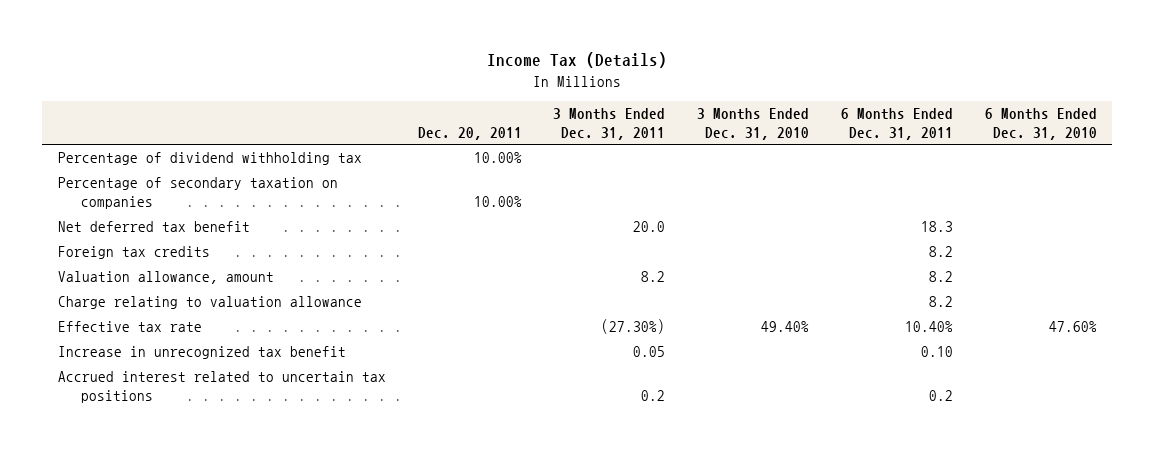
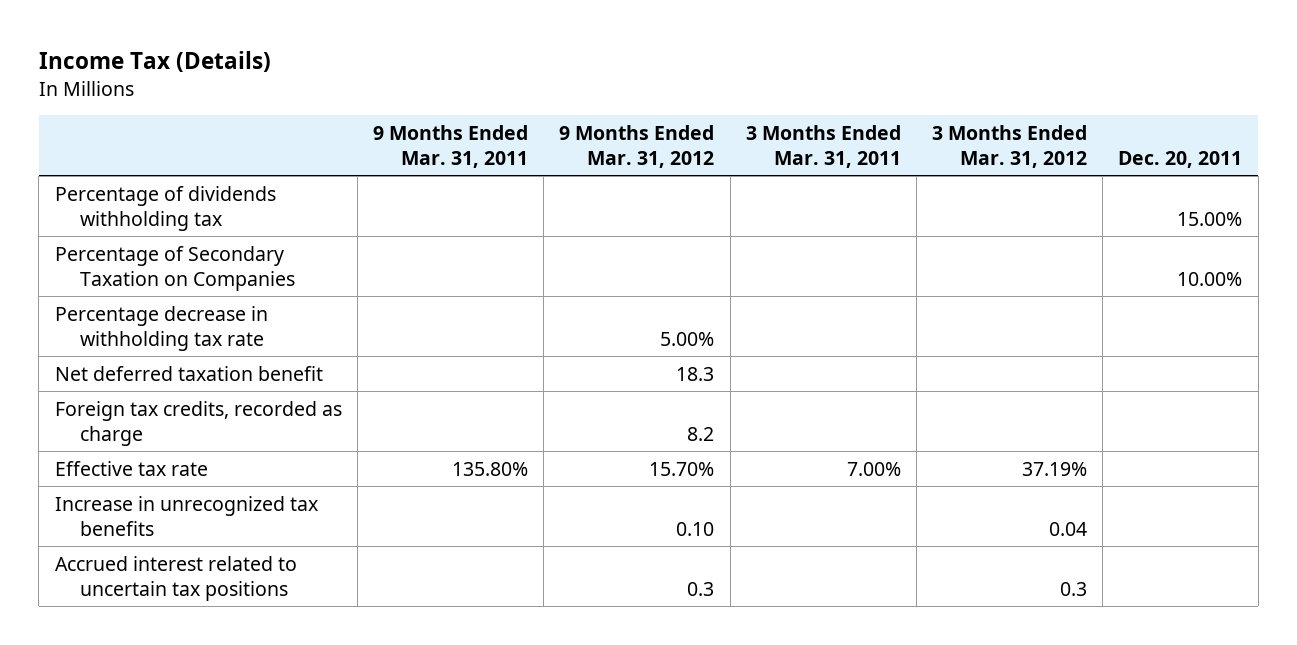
[553,107,666,140] 3 Months Ended Dec. 31, 2011 -> none
[697,107,810,140] 3 Months Ended Dec. 31, 2010 -> none
[840,107,953,140] 6 Months Ended Dec. 31, 2011 -> none
[984,107,1097,140] 6 Months Ended Dec. 31, 2010 -> none
none -> [373,124,529,168] 9 Months Ended Mar. 31, 2011
none -> [559,124,715,168] 9 Months Ended Mar. 31, 2012
none -> [745,124,901,168] 3 Months Ended Mar. 31, 2011
none -> [932,124,1088,168] 3 Months Ended Mar. 31, 2012
[57,271,274,285] Valuation allowance, amount -> none
[57,296,362,310] Charge relating to valuation allowance -> none
[57,152,362,166] Percentage of dividend withholding tax -> [54,185,276,231] Percentage of dividends withholding tax
[473,152,522,164] 10.00% -> [1177,211,1243,226] 15.00%
[57,177,338,209] Percentage of secondary taxation on companies -> [54,245,295,291] Percentage of Secondary Taxation on Companies
none -> [54,305,268,351] Percentage decrease in withholding tax rate
[57,221,250,233] Net deferred tax benefit -> [54,365,323,381] Net deferred taxation benefit
[57,246,210,260] Foreign tax credits -> [54,400,342,446] Foreign tax credits, recorded as charge
[57,346,346,360] Increase in unrecognized tax benefit -> [54,495,318,536] Increase in unrecognized tax benefits

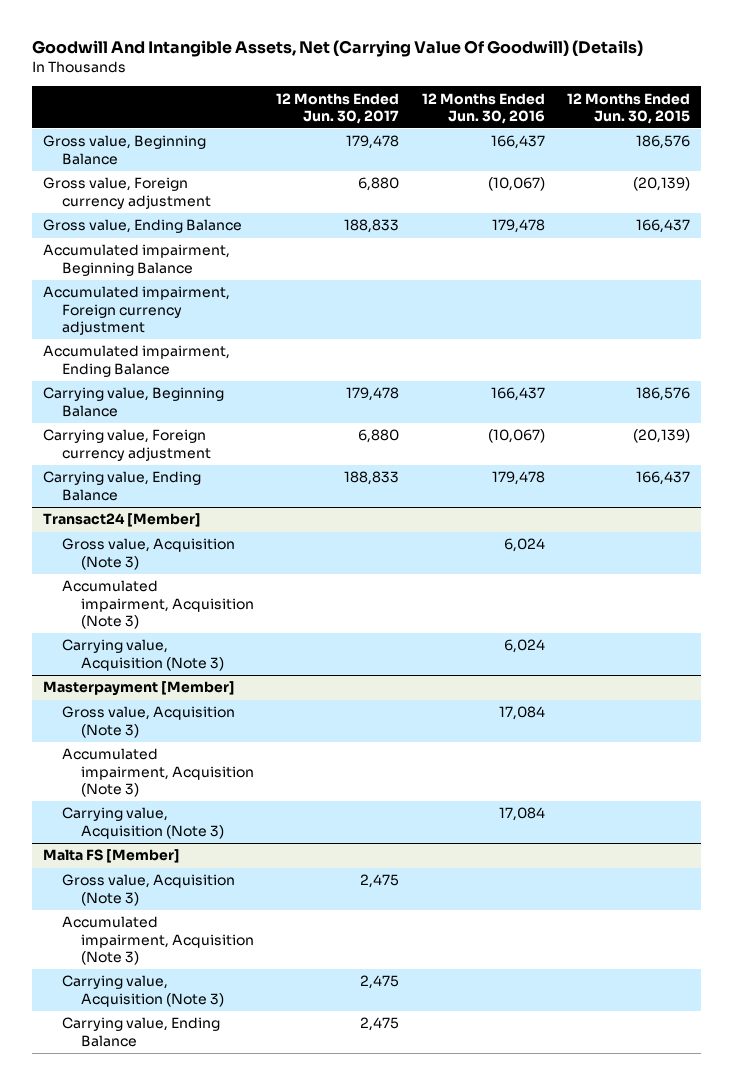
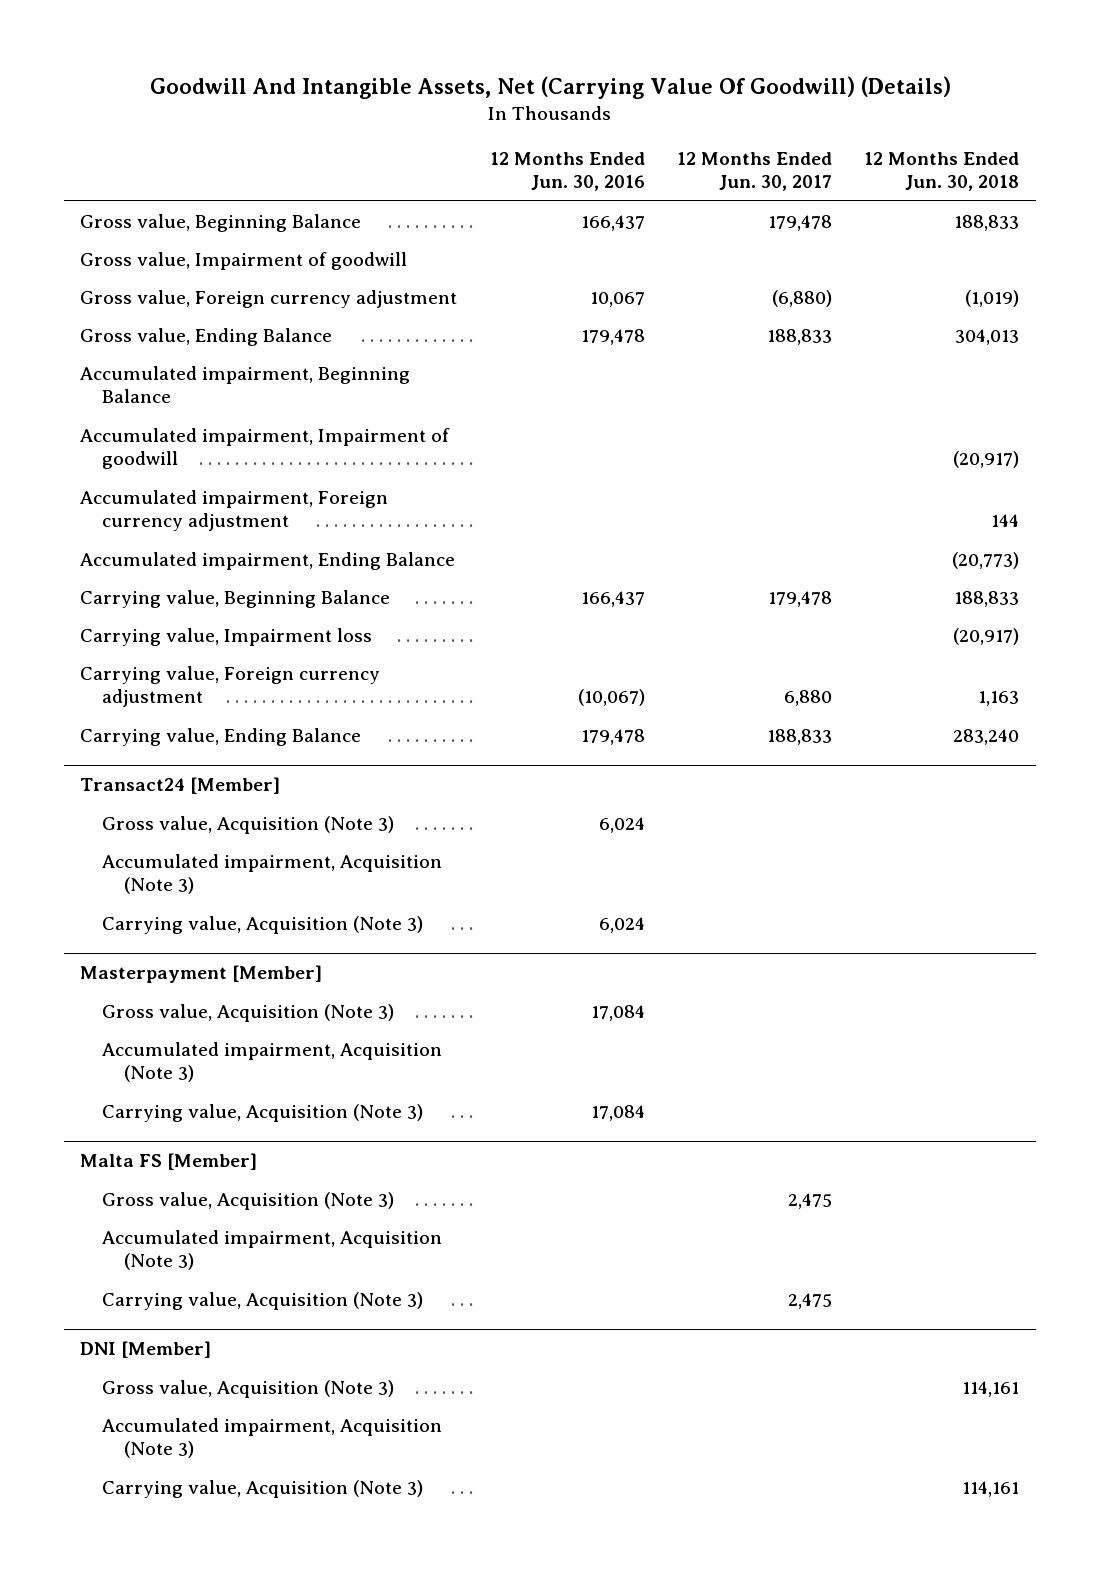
[567,92,691,124] 12 Months Ended Jun. 30, 2015 -> none
none -> [864,151,1020,192] 12 Months Ended Jun. 30, 2018
none -> [80,251,408,270] Gross value, Impairment of goodwill
[358,177,400,192] 6,880 -> [771,289,832,307] (6,880)
[487,177,545,192] (10,067) -> [589,291,645,307] 10,067
none -> [80,427,451,470] Accumulated impairment, Impairment of goodwill
none -> [80,627,373,646] Carrying value, Impairment loss
[62,1017,221,1047] Carrying value, Ending Balance -> none
none -> [80,1341,212,1359] DNI [Member]
none -> [102,1379,395,1398] Gross value, Acquisition (Note 3)
none -> [102,1417,443,1459] Accumulated impairment, Acquisition (Note 3)
none -> [102,1479,424,1498] Carrying value, Acquisition (Note 3)

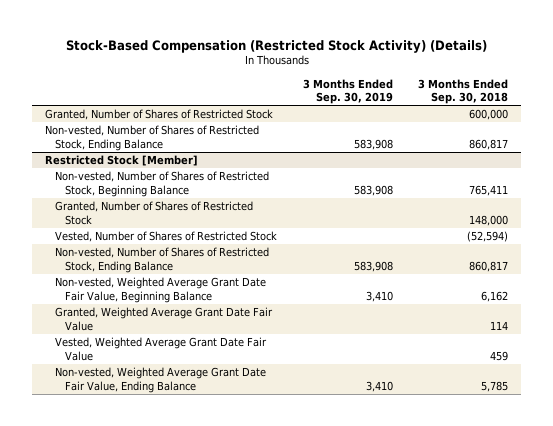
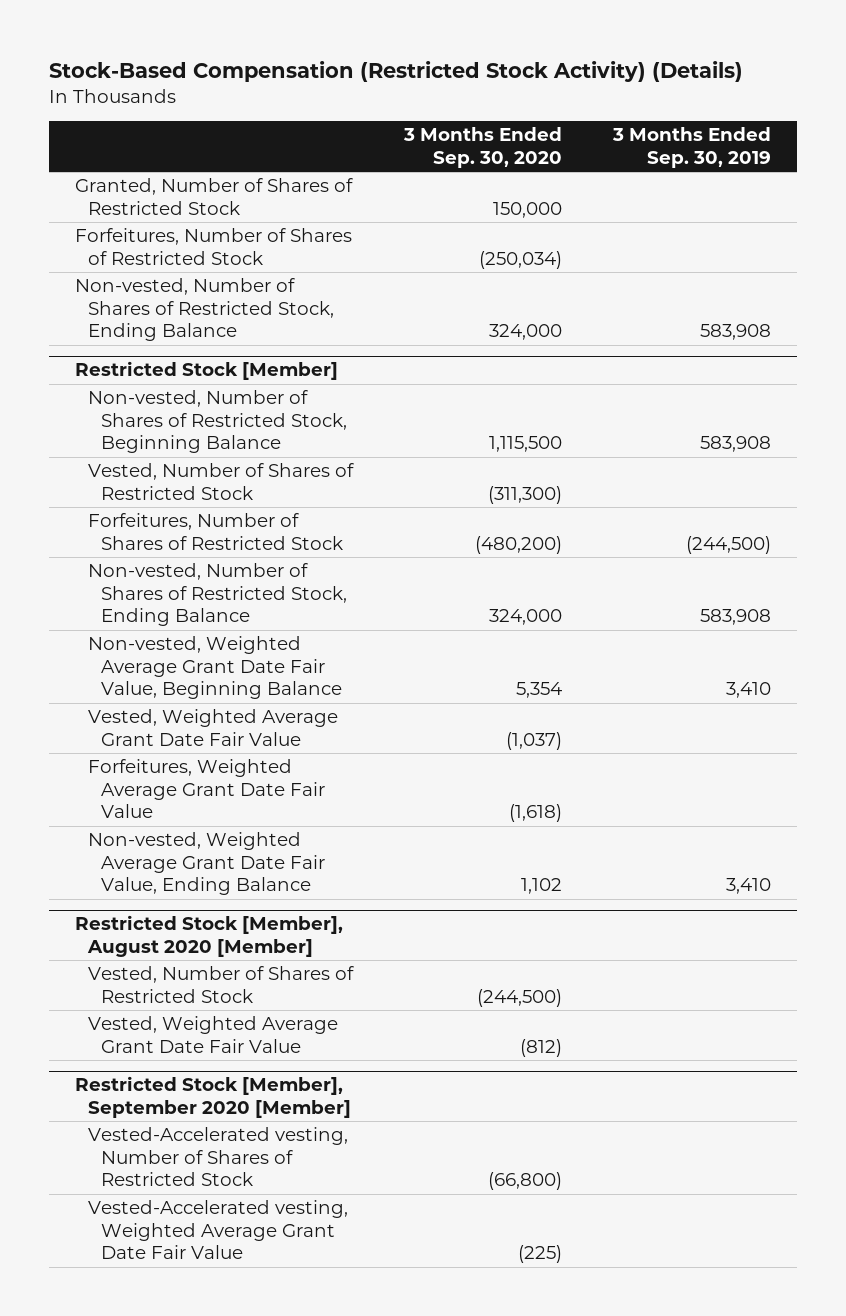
[418,78,509,105] 3 Months Ended Sep. 30, 2018 -> none
none -> [403,127,563,168] 3 Months Ended Sep. 30, 2020
none -> [74,228,352,265] Forfeitures, Number of Shares of Restricted Stock
[54,201,253,225] Granted, Number of Shares of Restricted Stock -> none
none -> [88,513,344,550] Forfeitures, Number of Shares of Restricted Stock
[54,307,273,331] Granted, Weighted Average Grant Date Fair Value -> none
none -> [88,759,326,819] Forfeitures, Weighted Average Grant Date Fair Value
none -> [74,915,343,957] Restricted Stock [Member], August 2020 [Member]
none -> [88,966,355,1003] Vested, Number of Shares of Restricted Stock
none -> [88,1016,339,1053] Vested, Weighted Average Grant Date Fair Value
none -> [74,1076,352,1118] Restricted Stock [Member], September 2020 [Member]
none -> [88,1127,349,1187] Vested-Accelerated vesting, Number of Shares of Restricted Stock
none -> [88,1200,349,1260] Vested-Accelerated vesting, Weighted Average Grant Date Fair Value

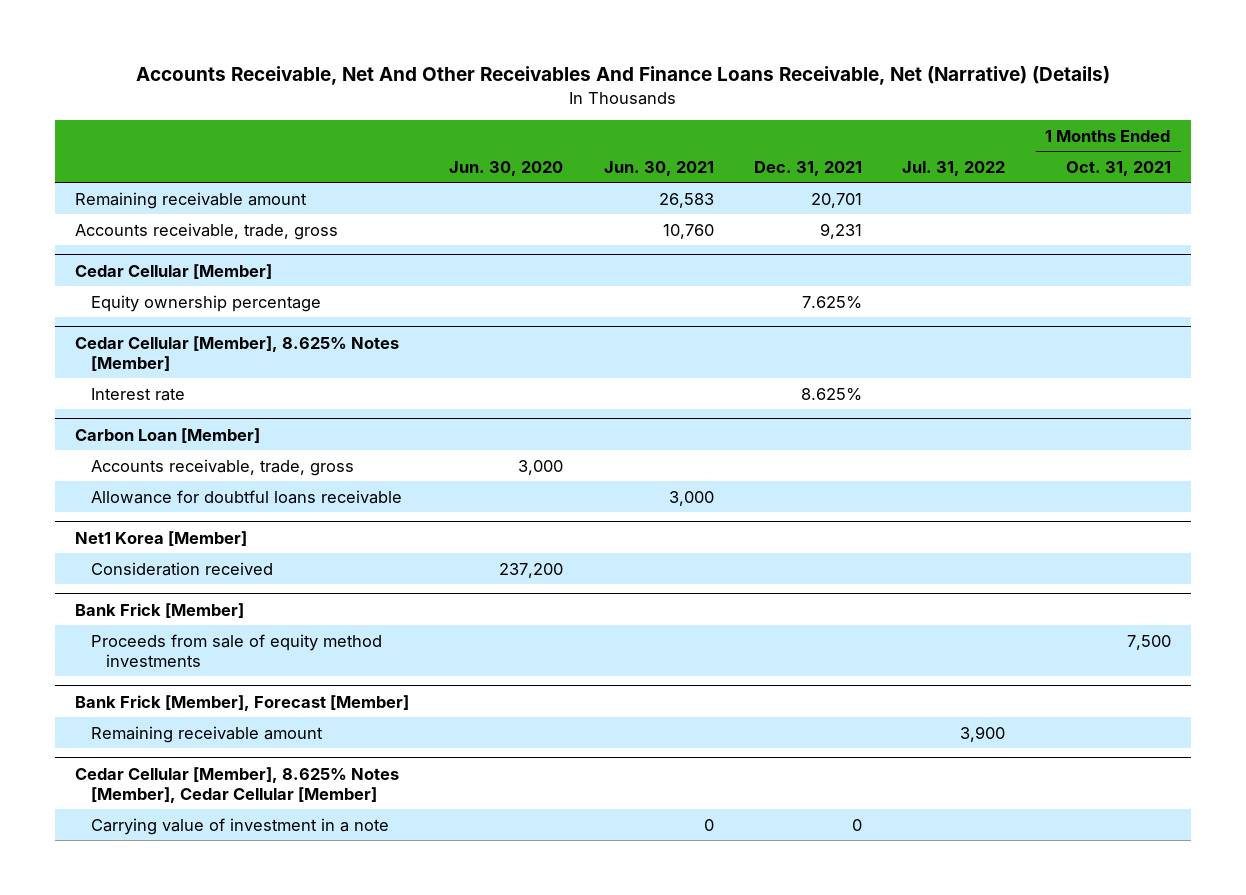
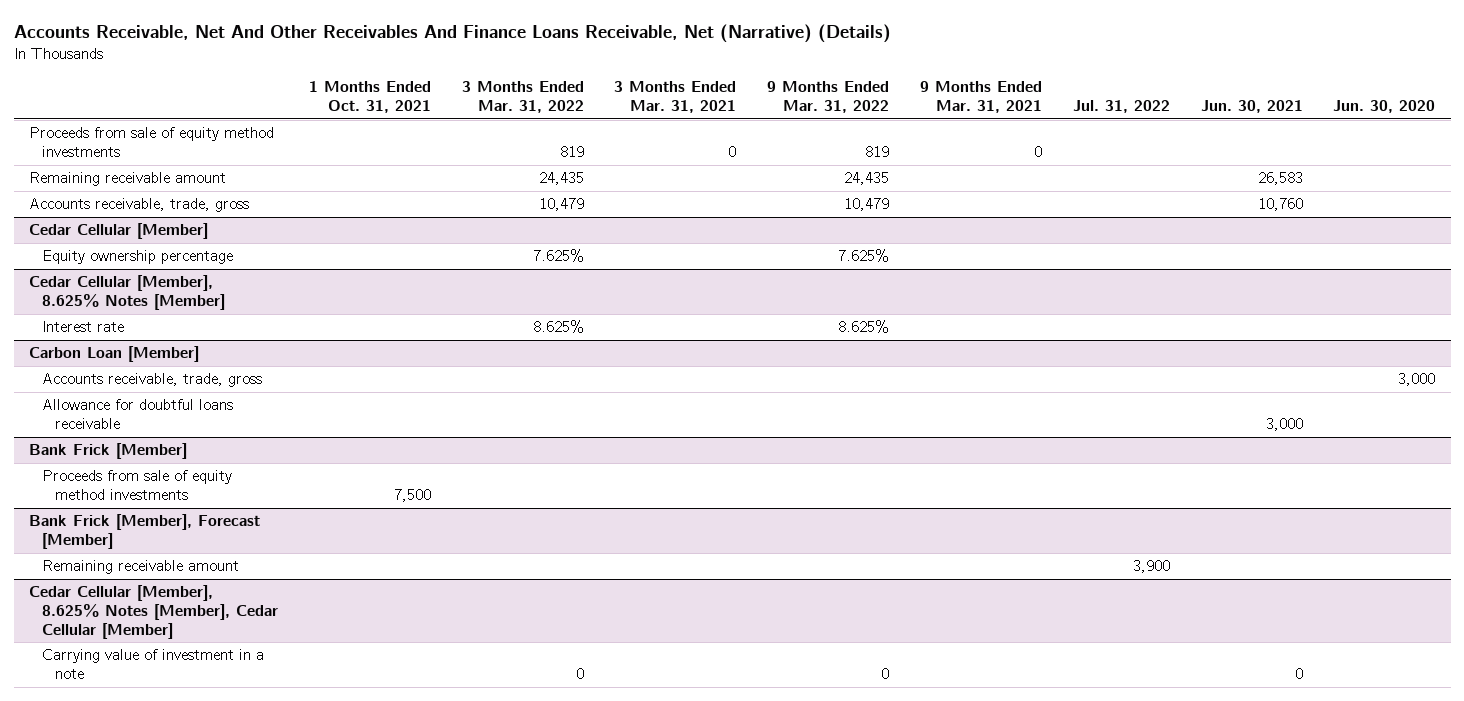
[754,161,863,177] Dec. 31, 2021 -> none
none -> [461,81,584,114] 3 Months Ended Mar. 31, 2022
none -> [614,81,737,114] 3 Months Ended Mar. 31, 2021
none -> [767,81,890,114] 9 Months Ended Mar. 31, 2022
none -> [920,81,1043,114] 9 Months Ended Mar. 31, 2021
none -> [28,127,274,158] Proceeds from sale of equity method investments
[75,530,248,546] Net1 Korea [Member] -> none
[90,561,273,576] Consideration received -> none

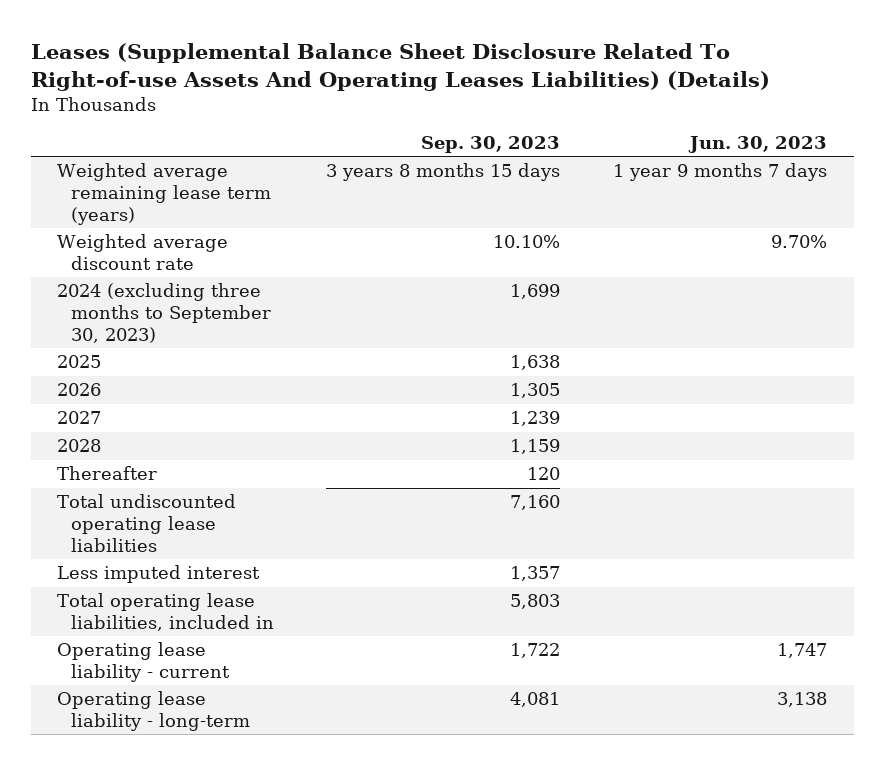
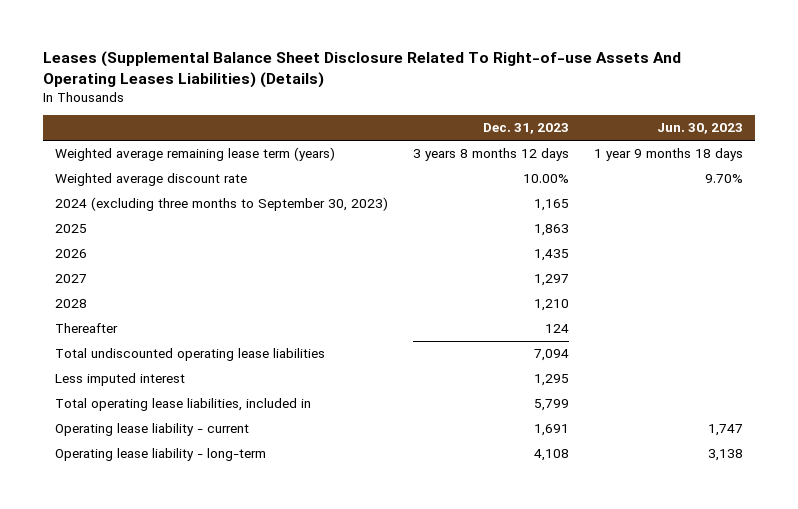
[421,136,561,154] Sep. 30, 2023 -> none
none -> [483,123,570,135] Dec. 31, 2023
[613,163,828,182] 1 year 9 months 7 days -> [594,148,744,162] 1 year 9 months 18 days

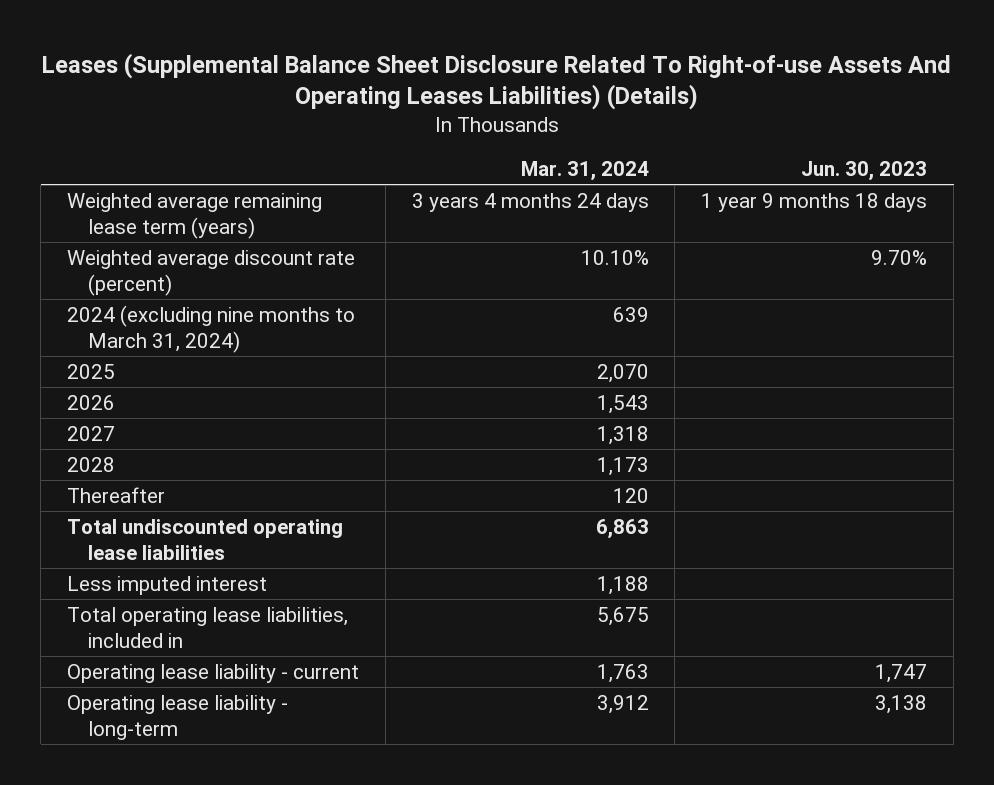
[483,123,570,135] Dec. 31, 2023 -> none
none -> [520,160,649,181] Mar. 31, 2024
[55,173,248,187] Weighted average discount rate -> [66,249,355,296] Weighted average discount rate (percent)
[55,197,389,212] 2024 (excluding three months to September 30, 2023) -> [66,304,355,353] 2024 (excluding nine months to March 31, 2024)

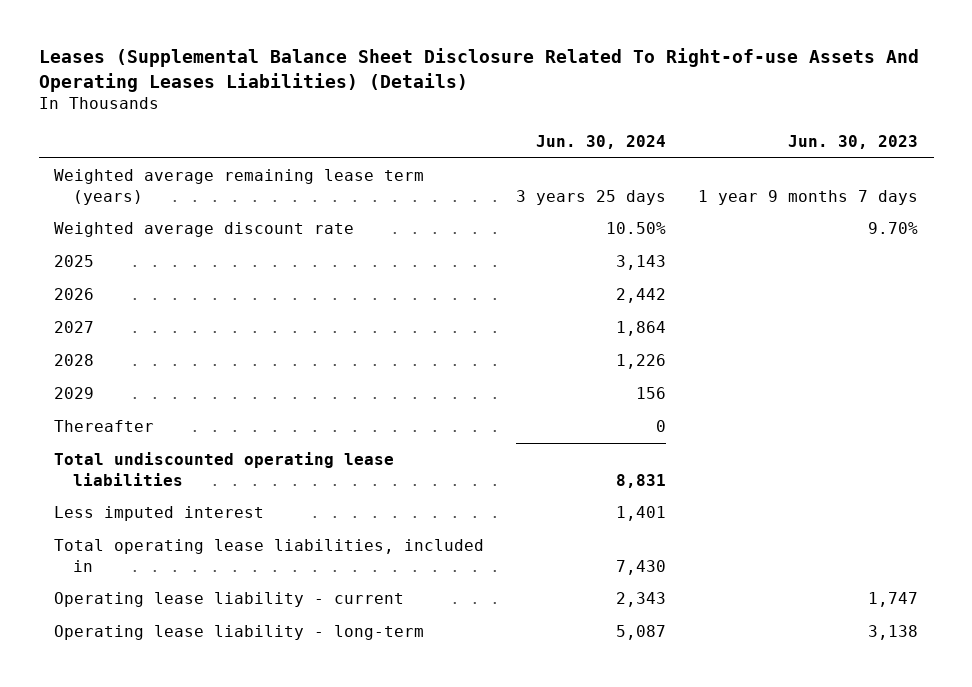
[520,160,649,181] Mar. 31, 2024 -> none
none -> [536,135,667,150] Jun. 30, 2024
[66,304,355,353] 2024 (excluding nine months to March 31, 2024) -> none
[701,192,928,212] 1 year 9 months 18 days -> [697,189,918,205] 1 year 9 months 7 days
[66,249,355,296] Weighted average discount rate (percent) -> [54,222,355,238] Weighted average discount rate
none -> [54,387,95,400] 2029

